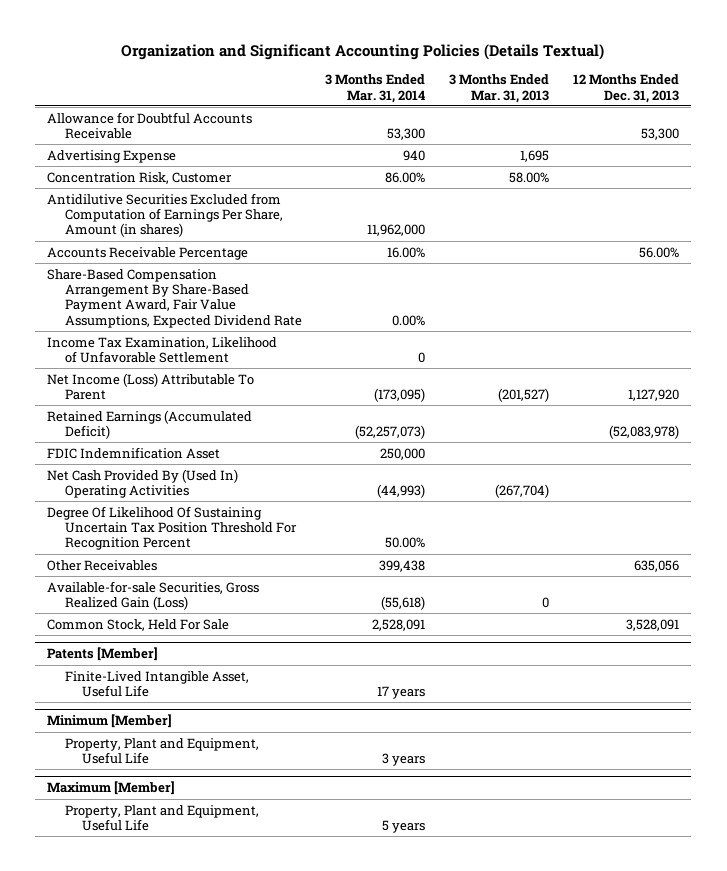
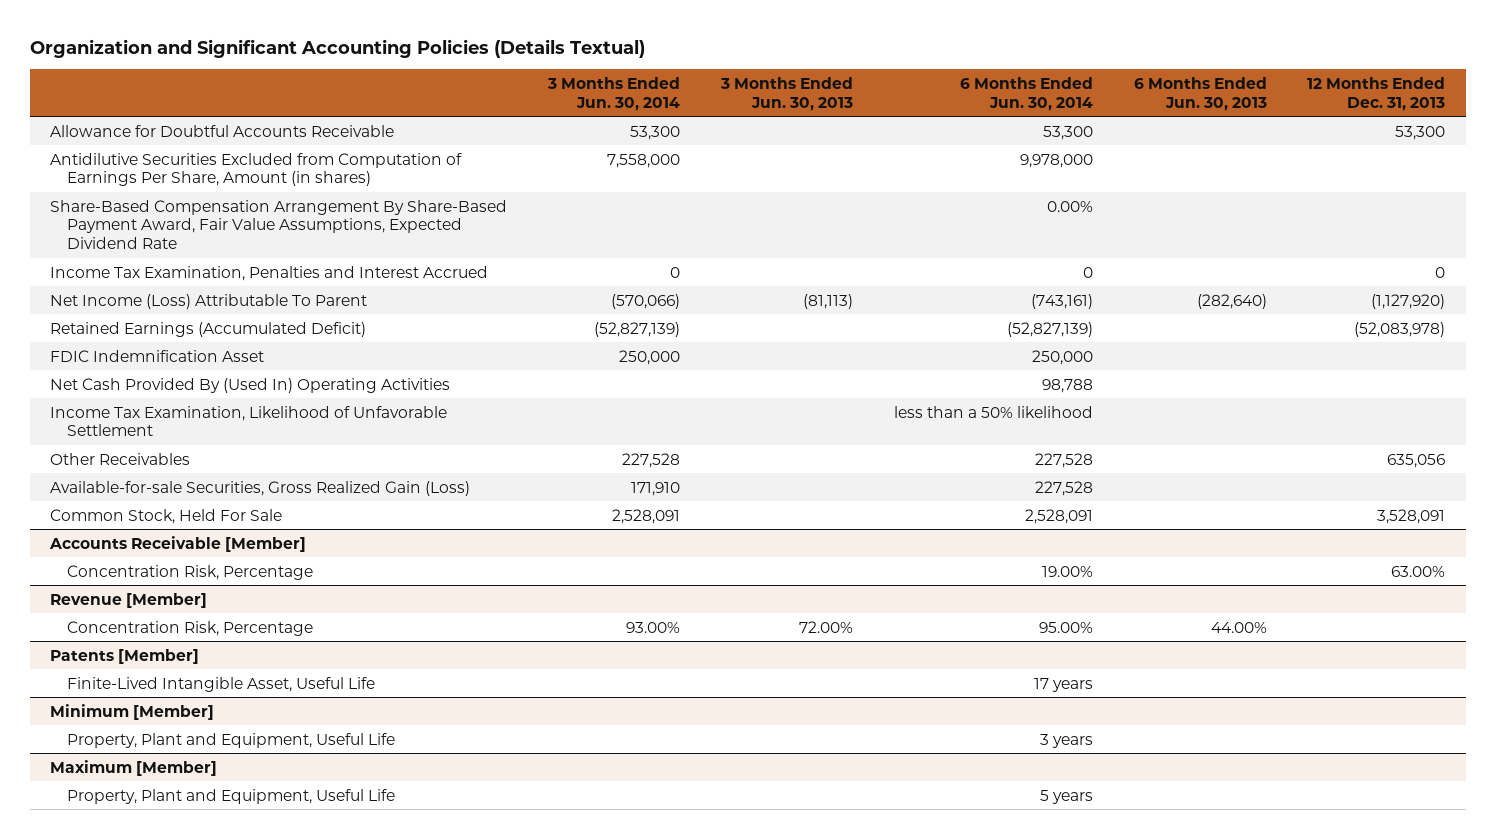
[325,74,426,103] 3 Months Ended Mar. 31, 2014 -> none
[449,74,550,103] 3 Months Ended Mar. 31, 2013 -> none
none -> [547,76,681,111] 3 Months Ended Jun. 30, 2014
none -> [719,76,853,111] 3 Months Ended Jun. 30, 2013
none -> [959,76,1093,111] 6 Months Ended Jun. 30, 2014
none -> [1133,76,1267,111] 6 Months Ended Jun. 30, 2013
[47,149,177,163] Advertising Expense -> none
[47,171,233,184] Concentration Risk, Customer -> none
[47,246,249,260] Accounts Receivable Percentage -> none
none -> [50,265,489,281] Income Tax Examination, Penalties and Interest Accrued
[628,388,680,401] 1,127,920 -> [1371,293,1446,309] (1,127,920)
[47,505,297,551] Degree Of Likelihood Of Sustaining Uncertain Tax Position Threshold For Recognition Percent -> none
[47,336,278,363] Income Tax Examination, Likelihood of Unfavorable Settlement -> [50,405,448,437] Income Tax Examination, Likelihood of Unfavorable Settlement
none -> [49,535,307,552] Accounts Receivable [Member]
none -> [66,564,313,580] Concentration Risk, Percentage
none -> [50,592,208,608] Revenue [Member]
none -> [66,620,313,636] Concentration Risk, Percentage

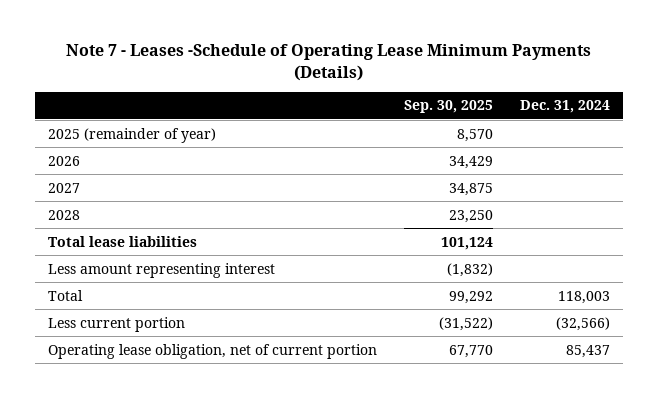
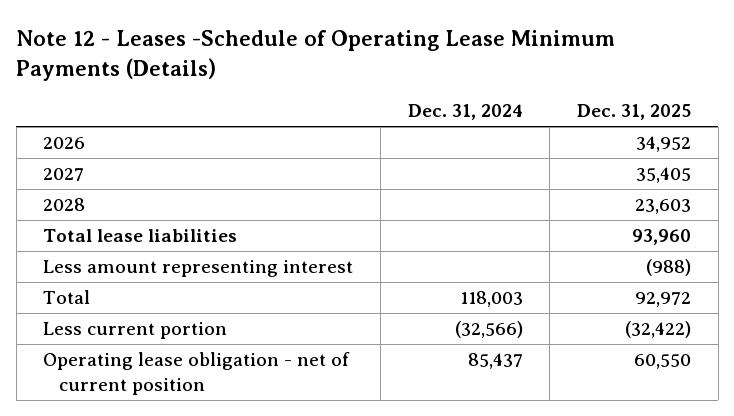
[65,44,591,81] Note 7 - Leases -Schedule of Operating Lease Minimum Payments (Details) -> [16,30,616,81] Note 12 - Leases -Schedule of Operating Lease Minimum Payments (Details)
[403,100,493,114] Sep. 30, 2025 -> none
none -> [577,104,692,121] Dec. 31, 2025
[48,127,217,143] 2025 (remainder of year) -> none
[48,343,378,359] Operating lease obligation, net of current portion -> [43,352,351,395] Operating lease obligation - net of current position

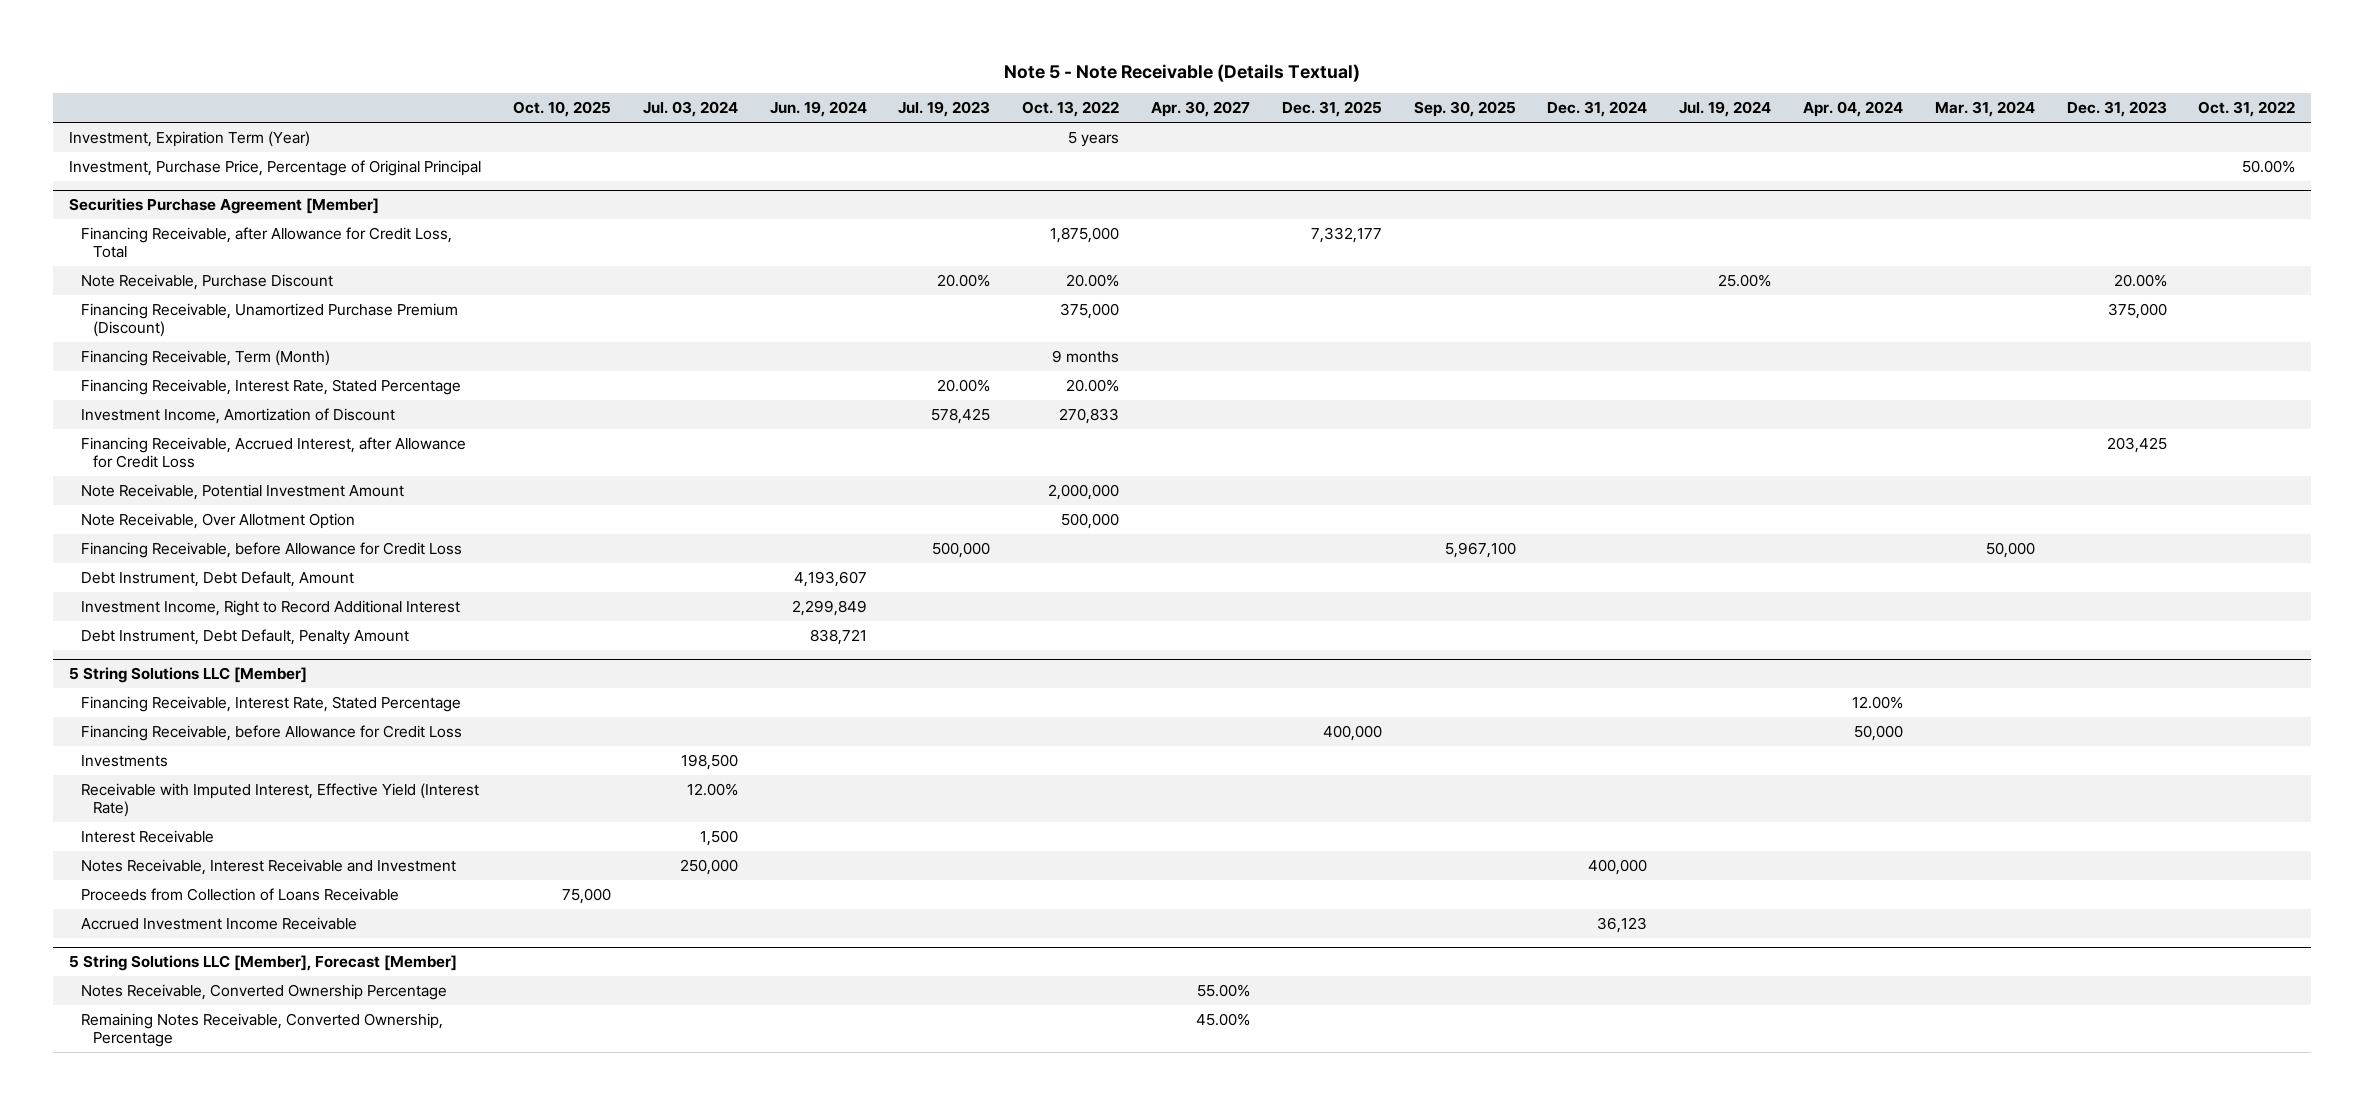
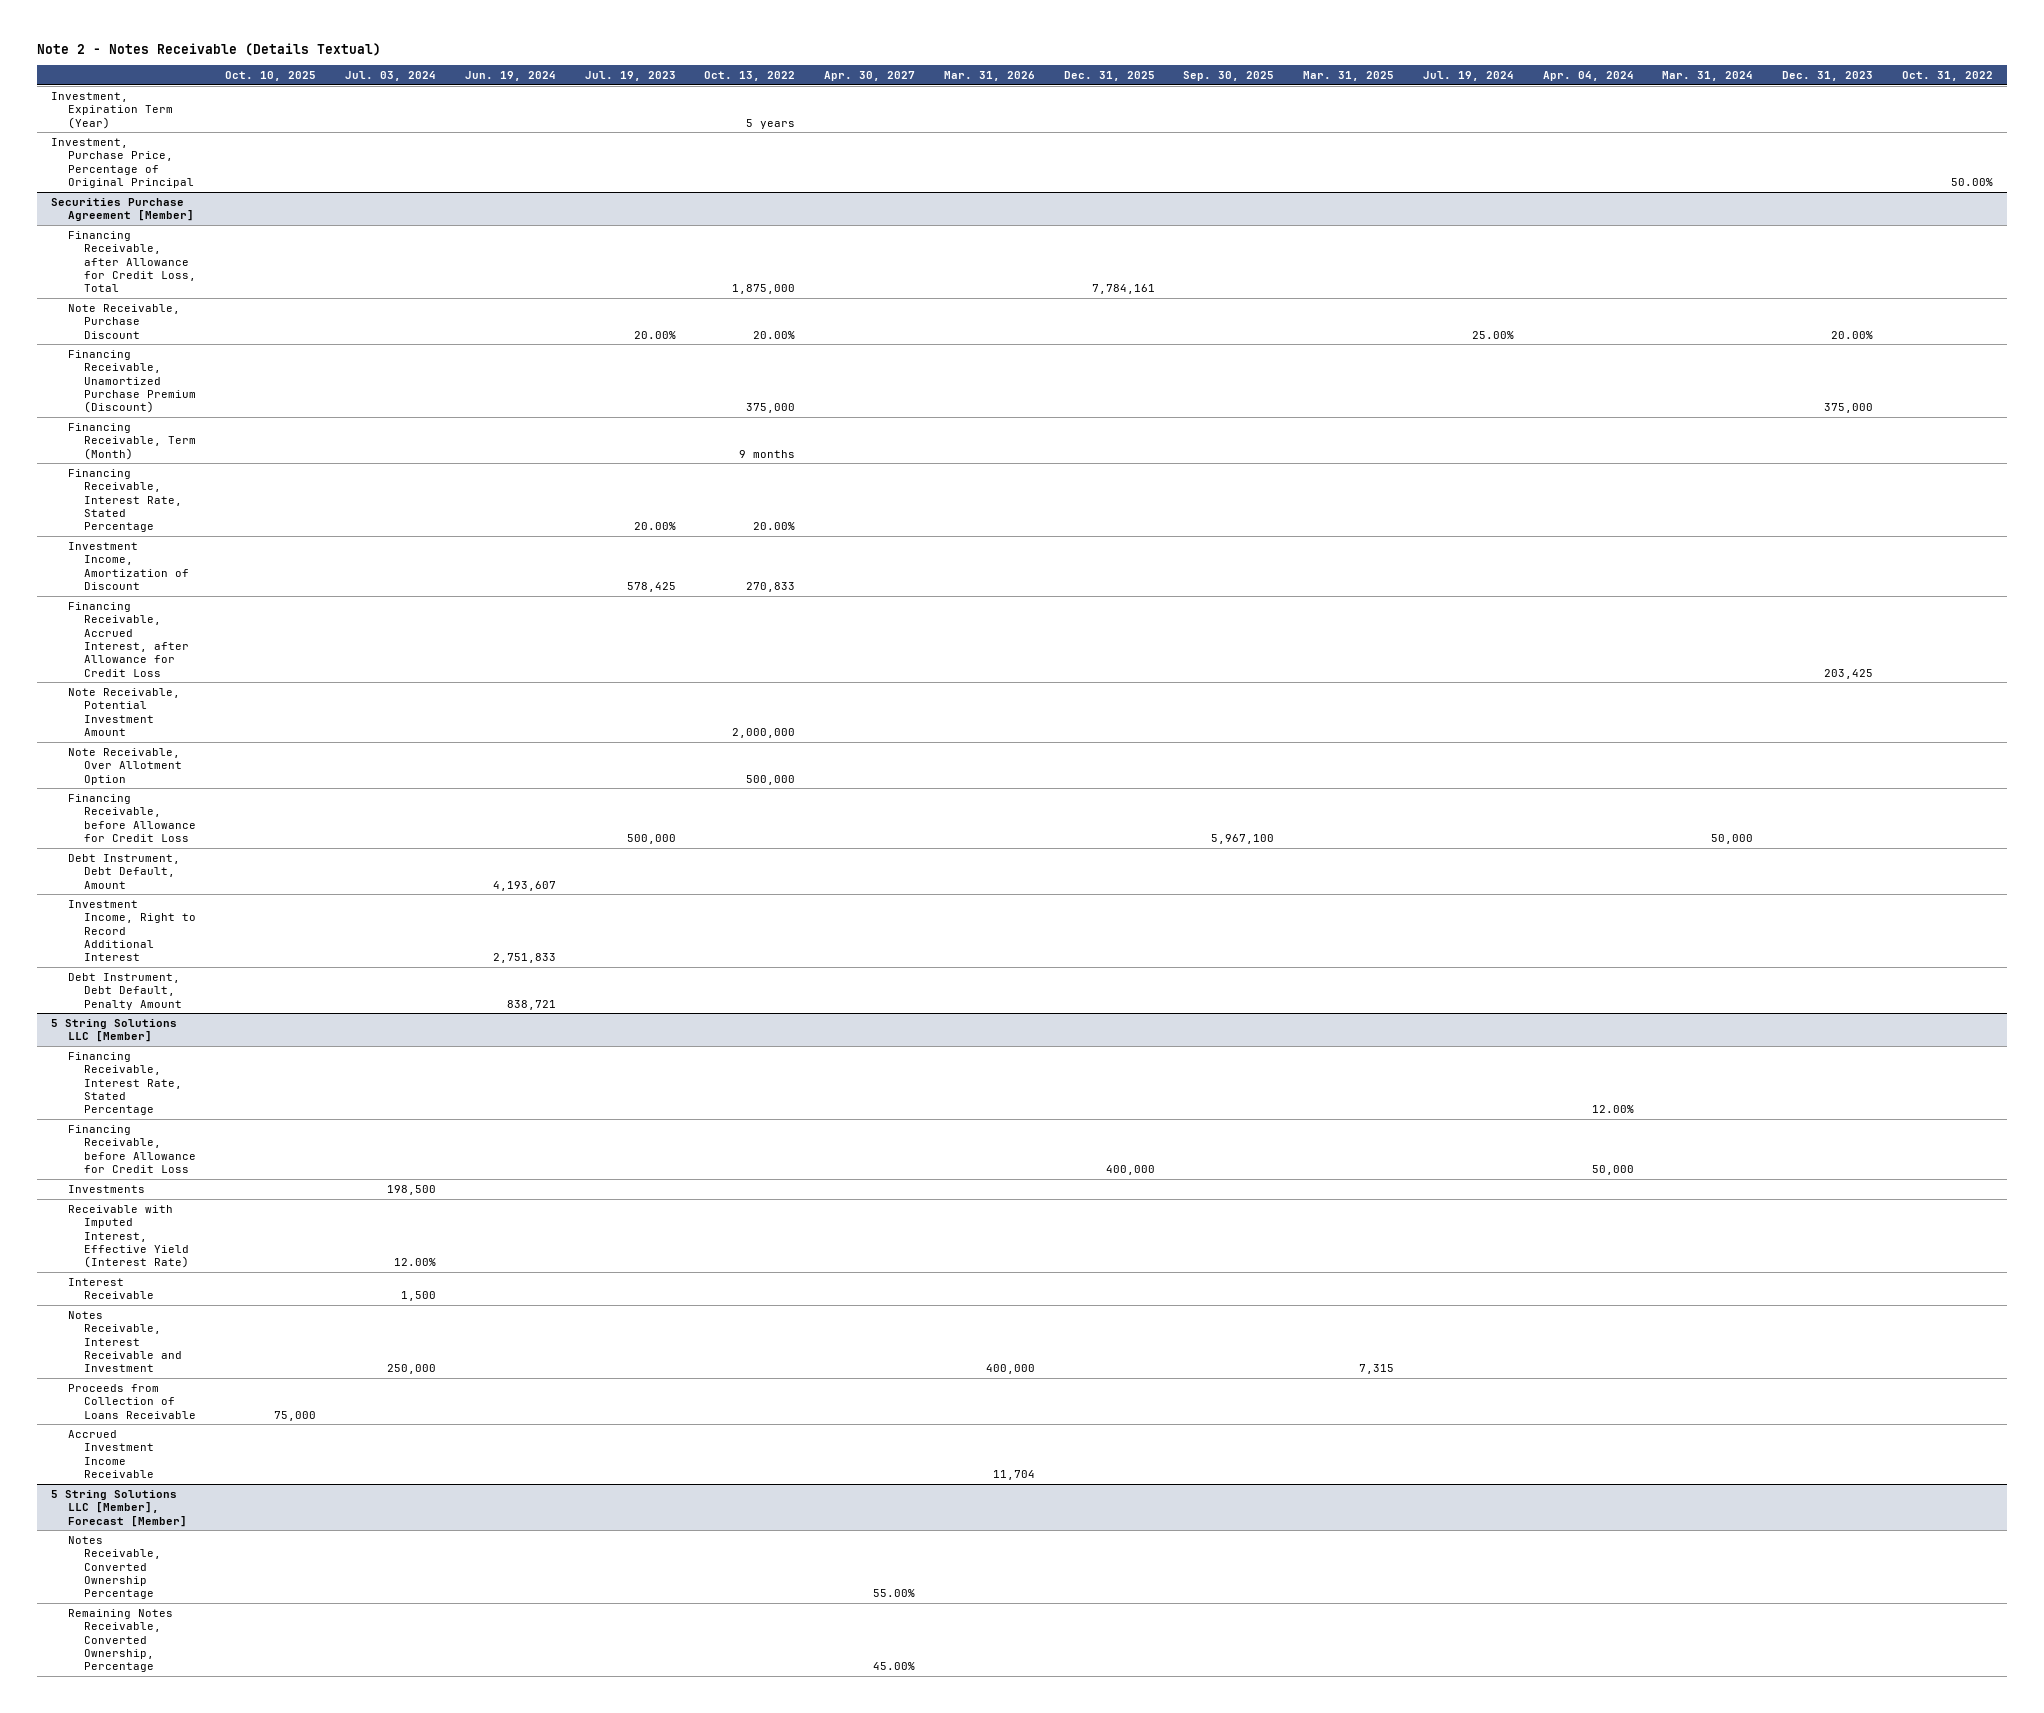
[1004,63,1361,82] Note 5 - Note Receivable (Details Textual) -> [36,43,381,57] Note 2 - Notes Receivable (Details Textual)
[1547,101,1648,118] Dec. 31, 2024 -> none
none -> [943,70,1035,81] Mar. 31, 2026
none -> [1303,70,1395,81] Mar. 31, 2025
[1310,227,1382,244] 7,332,177 -> [1091,284,1155,295] 7,784,161
[791,600,867,617] 2,299,849 -> [492,953,556,964] 2,751,833

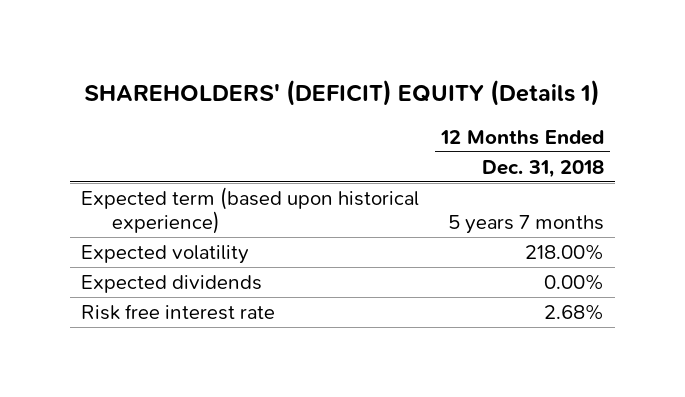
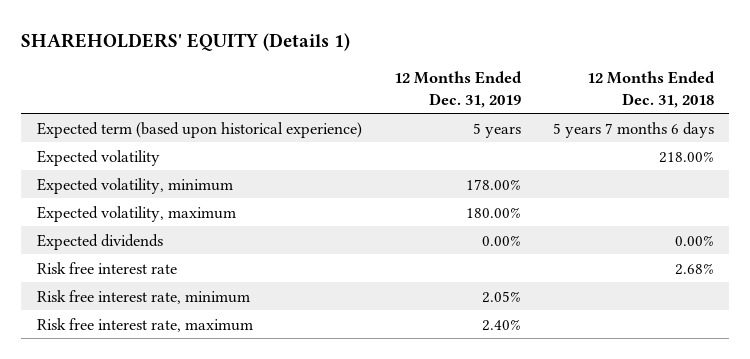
[84,80,601,107] SHAREHOLDERS' (DEFICIT) EQUITY (Details 1) -> [20,32,350,51] SHAREHOLDERS' EQUITY (Details 1)
none -> [393,71,522,108] 12 Months Ended Dec. 31, 2019
[448,214,605,234] 5 years 7 months -> [552,121,714,138] 5 years 7 months 6 days
none -> [36,177,233,194] Expected volatility, minimum
none -> [36,205,236,222] Expected volatility, maximum
none -> [36,289,250,304] Risk free interest rate, minimum
none -> [36,317,253,332] Risk free interest rate, maximum

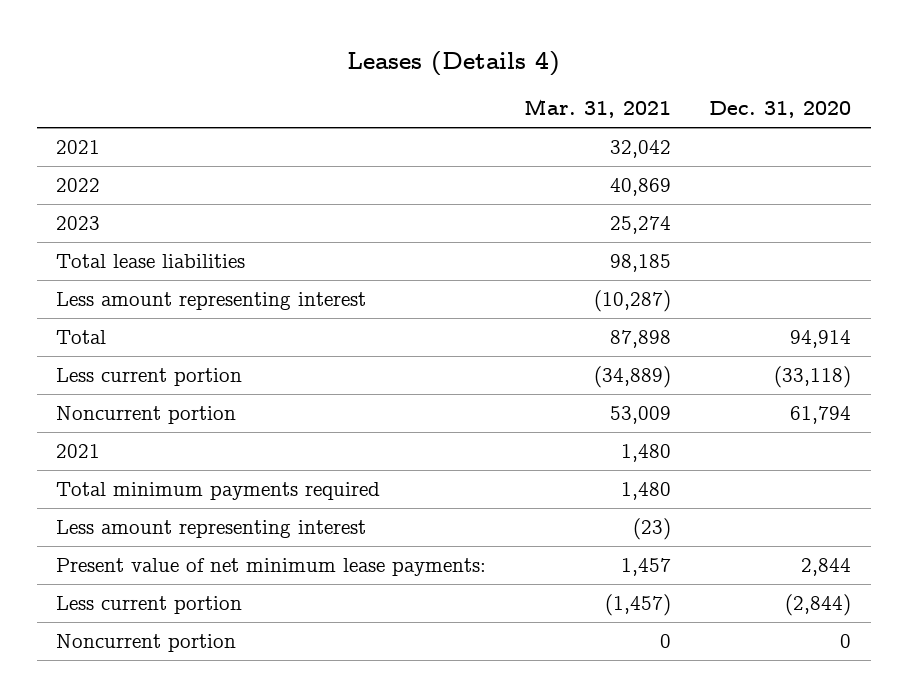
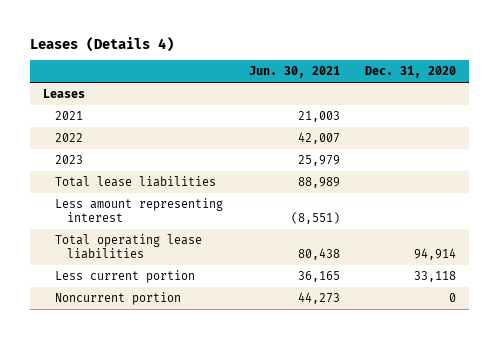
[524,99,672,119] Mar. 31, 2021 -> none
none -> [248,66,340,79] Jun. 30, 2021
none -> [43,88,86,98] Leases
[56,406,237,425] Noncurrent portion -> none
[56,444,101,459] 2021 -> none
[56,482,381,501] Total minimum payments required -> none
[56,520,367,539] Less amount representing interest -> none
[56,558,487,577] Present value of net minimum lease payments: -> none
[56,596,243,615] Less current portion -> none
[56,330,107,345] Total -> [55,233,203,260] Total operating lease liabilities
[774,366,852,389] (33,118) -> [414,270,457,282] 33,118

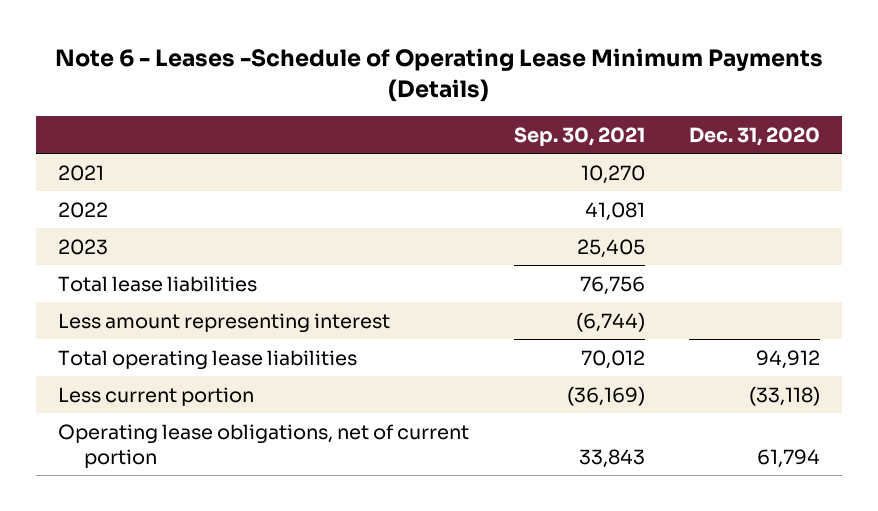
[30,36,175,52] Leases (Details 4) -> [55,48,824,102] Note 6 - Leases -Schedule of Operating Lease Minimum Payments (Details)
[248,66,340,79] Jun. 30, 2021 -> none
none -> [513,126,645,146] Sep. 30, 2021
[43,88,86,98] Leases -> none
[55,291,182,305] Noncurrent portion -> none
[414,248,457,261] 94,914 -> [756,349,821,369] 94,912
[414,270,457,282] 33,118 -> [749,385,821,406] (33,118)
none -> [58,423,470,468] Operating lease obligations, net of current portion

